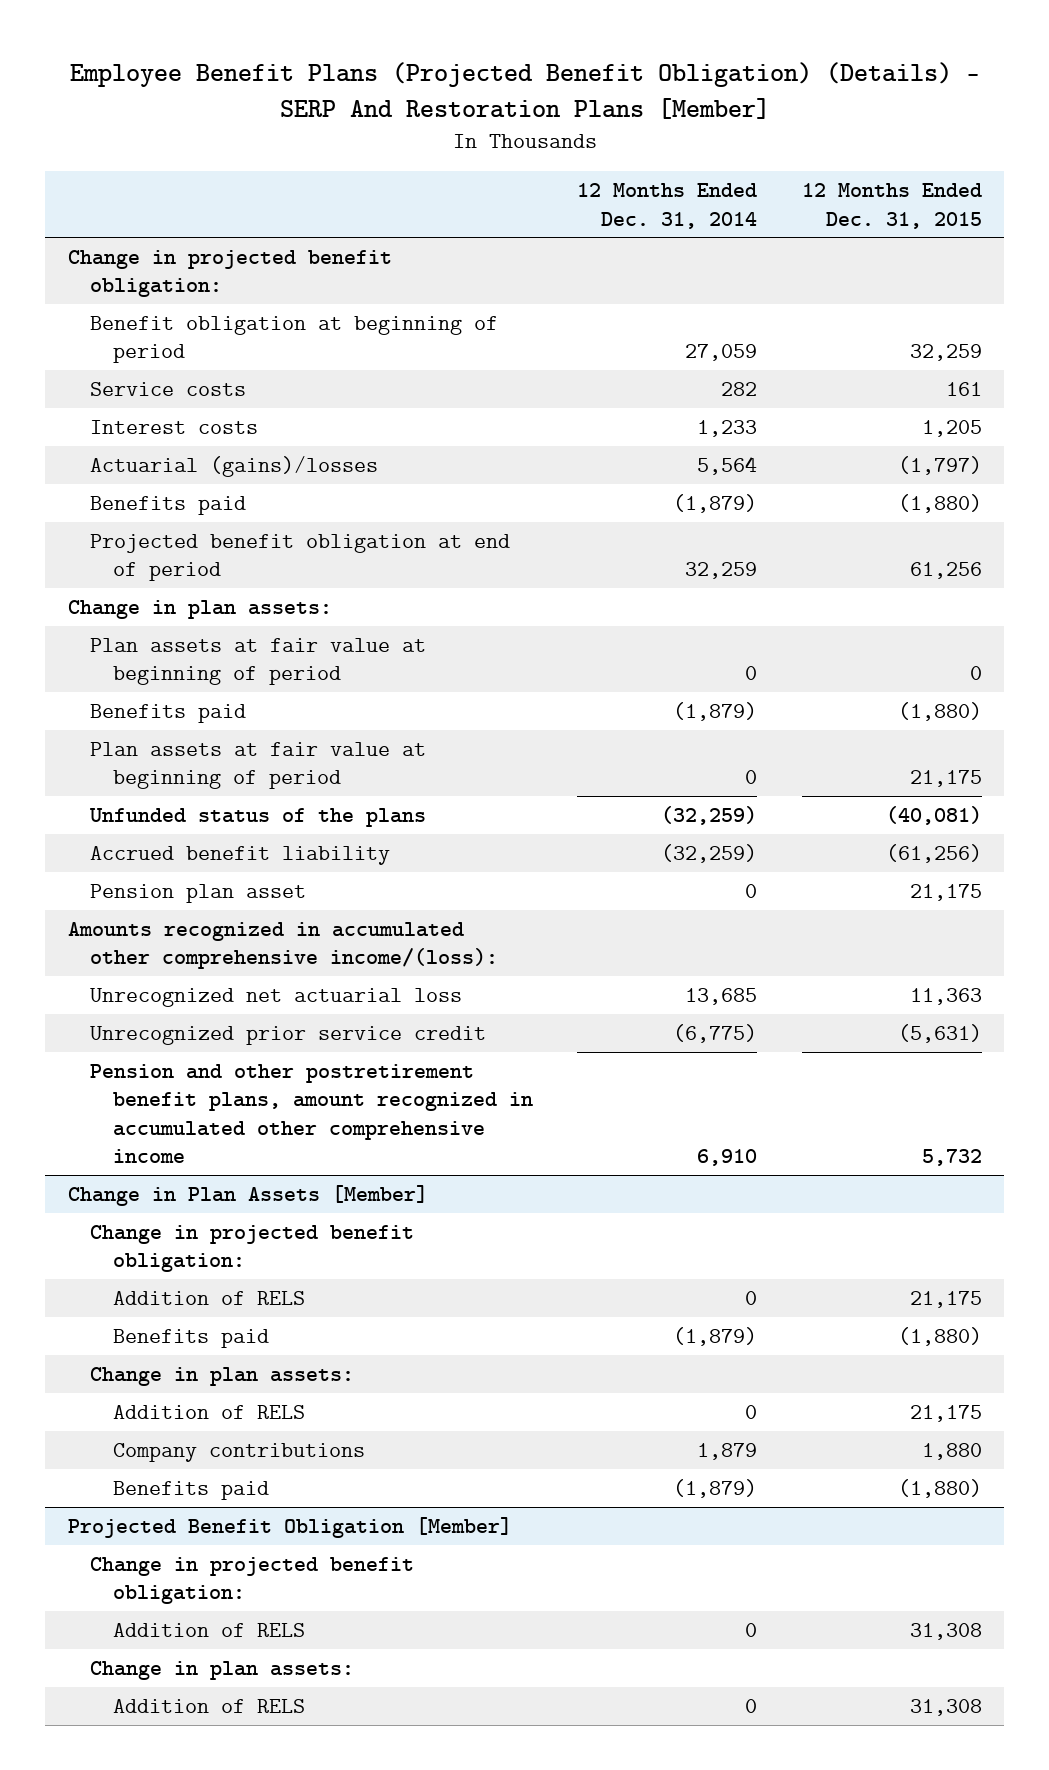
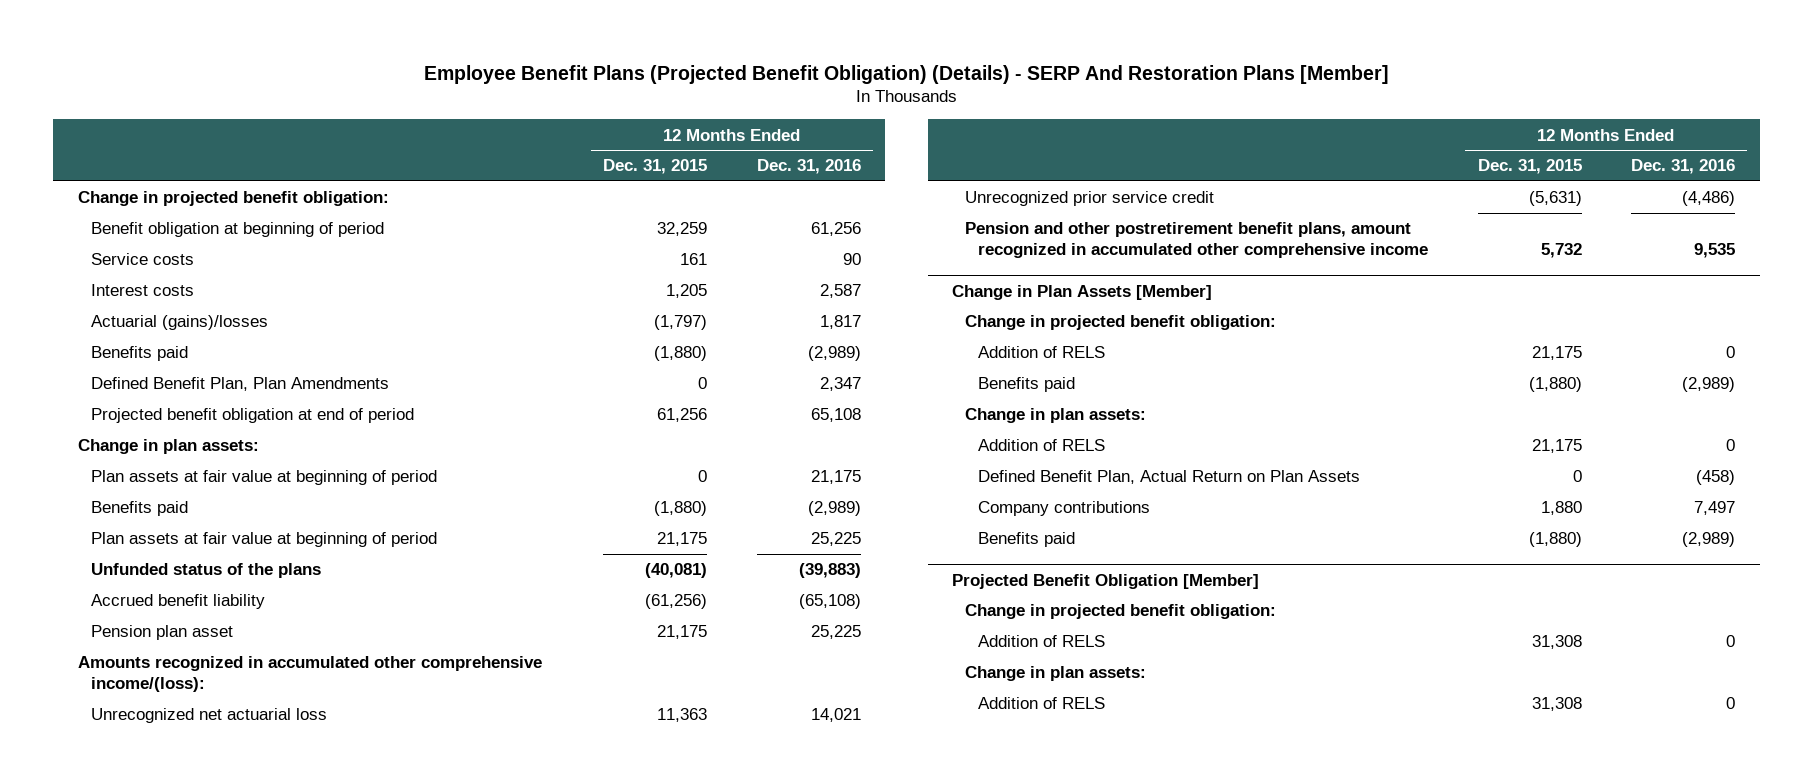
[577,183,758,229] 12 Months Ended Dec. 31, 2014 -> none
none -> [756,159,861,175] Dec. 31, 2016
none -> [90,377,389,392] Defined Benefit Plan, Plan Amendments
none -> [978,470,1361,485] Defined Benefit Plan, Actual Return on Plan Assets

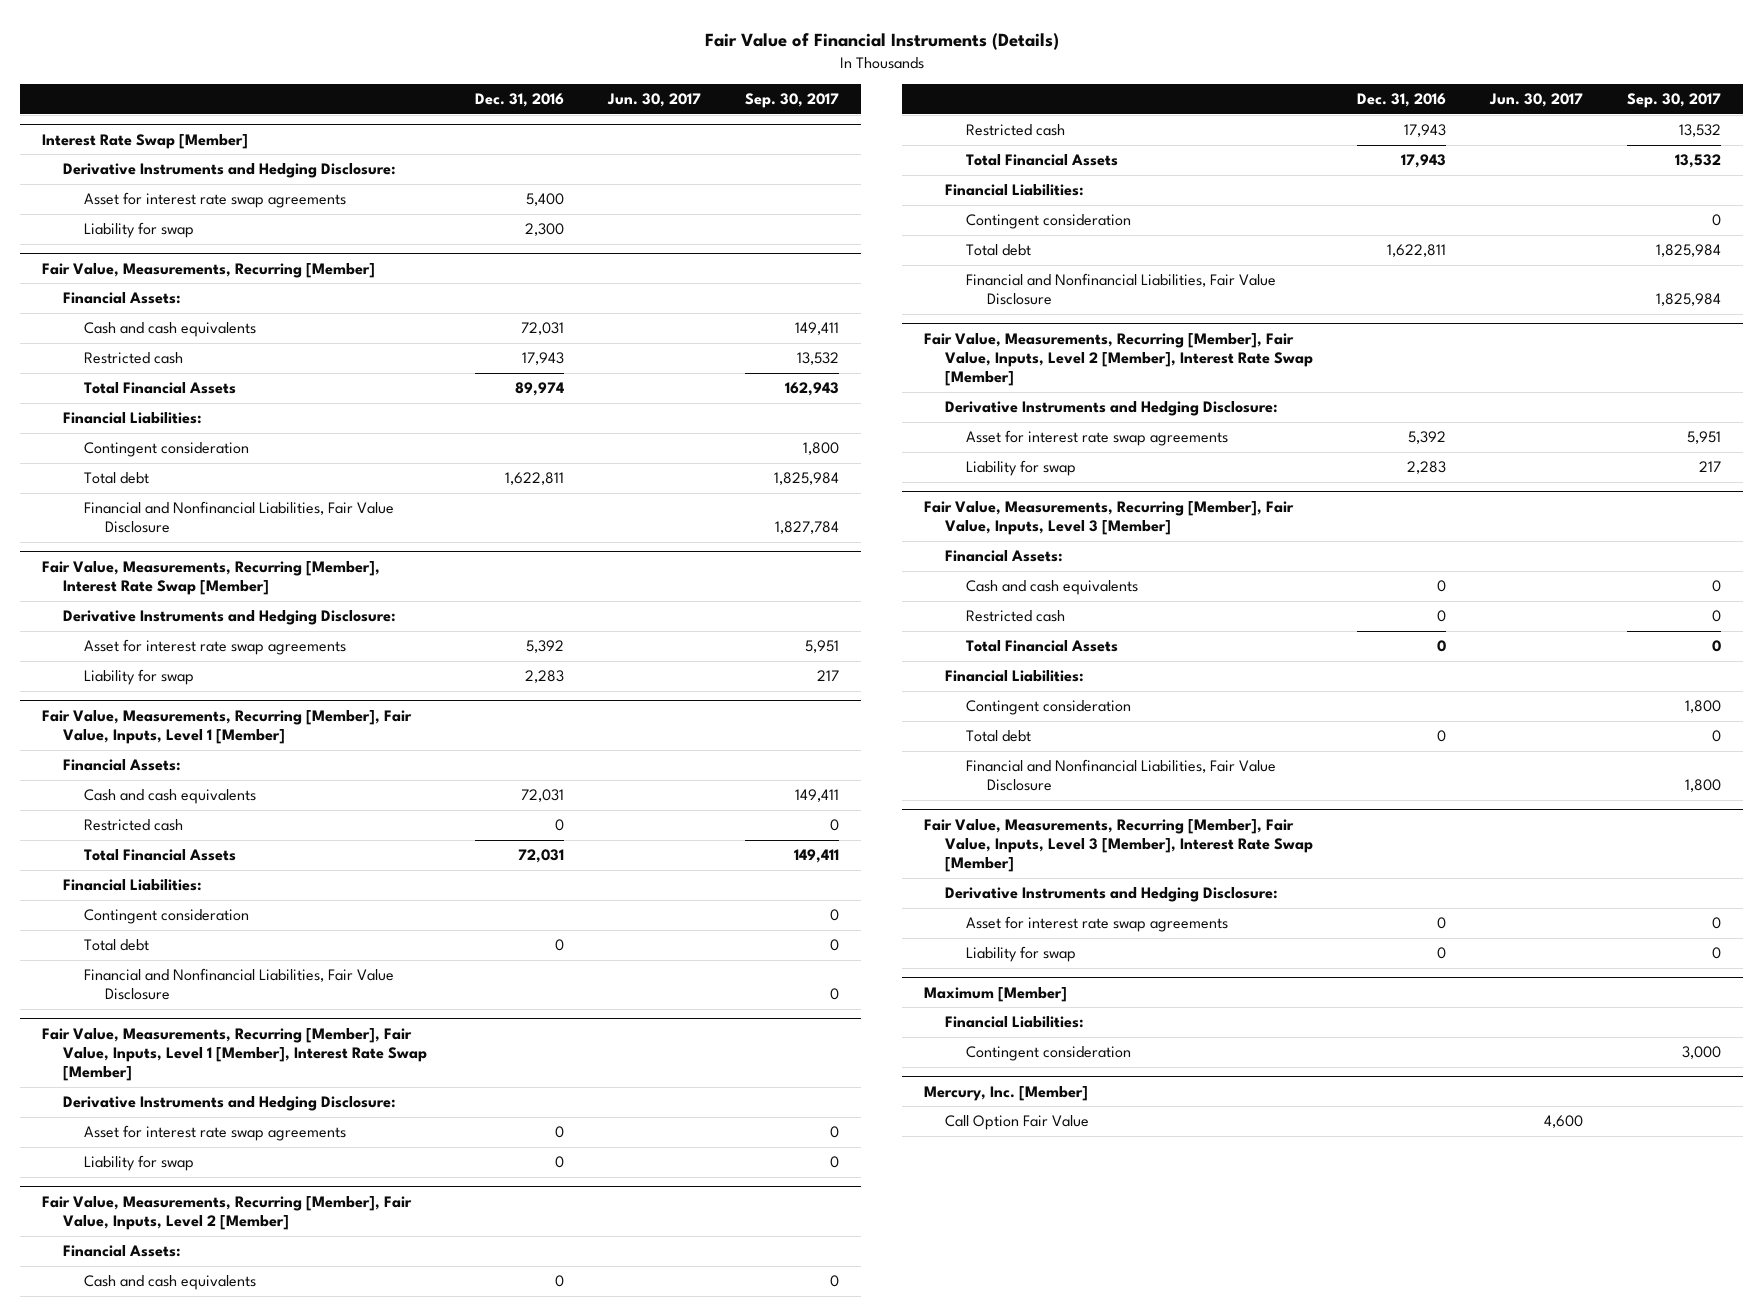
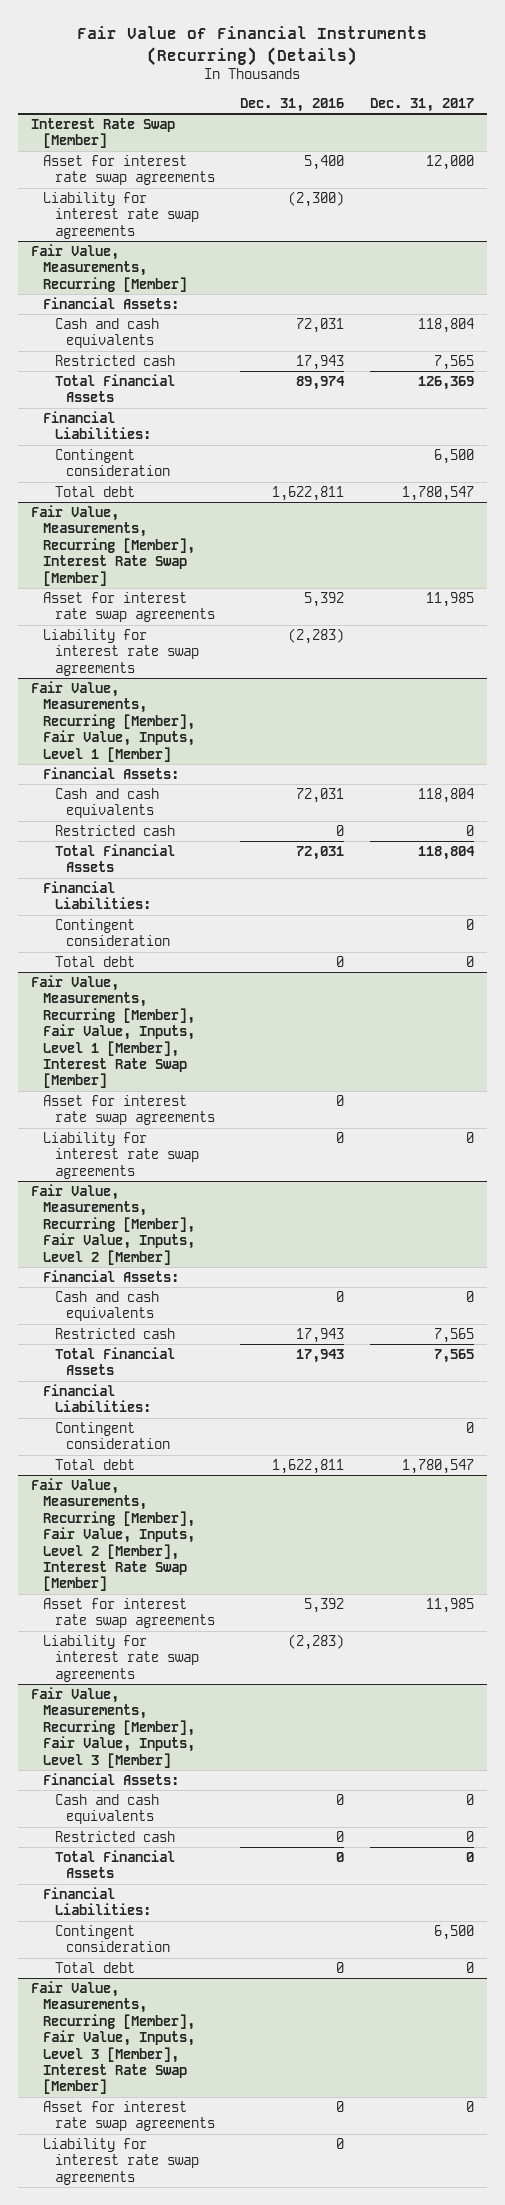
[704,32,1059,50] Fair Value of Financial Instruments (Details) -> [77,26,428,66] Fair Value of Financial Instruments (Recurring) (Details)
[607,93,702,108] Jun. 30, 2017 -> none
[745,93,840,109] Sep. 30, 2017 -> none
none -> [369,98,474,113] Dec. 31, 2017
[63,163,397,179] Derivative Instruments and Hedging Disclosure: -> none
[84,222,195,239] Liability for swap -> [42,191,199,239] Liability for interest rate swap agreements
[525,223,565,237] 2,300 -> [288,190,345,207] (2,300)
[84,501,395,534] Financial and Nonfinancial Liabilities, Fair Value Disclosure -> none
[63,610,397,626] Derivative Instruments and Hedging Disclosure: -> none
[84,669,195,686] Liability for swap -> [42,628,199,676] Liability for interest rate swap agreements
[525,670,565,684] 2,283 -> [288,627,345,644] (2,283)
[84,968,395,1001] Financial and Nonfinancial Liabilities, Fair Value Disclosure -> none
[63,1096,397,1112] Derivative Instruments and Hedging Disclosure: -> none
[84,1155,195,1172] Liability for swap -> [42,1131,199,1179] Liability for interest rate swap agreements
[966,273,1277,306] Financial and Nonfinancial Liabilities, Fair Value Disclosure -> none
[945,401,1279,417] Derivative Instruments and Hedging Disclosure: -> none
[966,460,1077,477] Liability for swap -> [42,1634,199,1682] Liability for interest rate swap agreements
[1407,461,1447,475] 2,283 -> [288,1633,345,1650] (2,283)
[966,759,1277,792] Financial and Nonfinancial Liabilities, Fair Value Disclosure -> none
[945,887,1279,903] Derivative Instruments and Hedging Disclosure: -> none
[924,986,1068,1002] Maximum [Member] -> none
[945,1016,1085,1029] Financial Liabilities: -> none
[966,1046,1132,1062] Contingent consideration -> none
[924,1085,1089,1101] Mercury, Inc. [Member] -> none
[945,1115,1090,1131] Call Option Fair Value -> none
[966,946,1077,963] Liability for swap -> [42,2137,199,2185] Liability for interest rate swap agreements

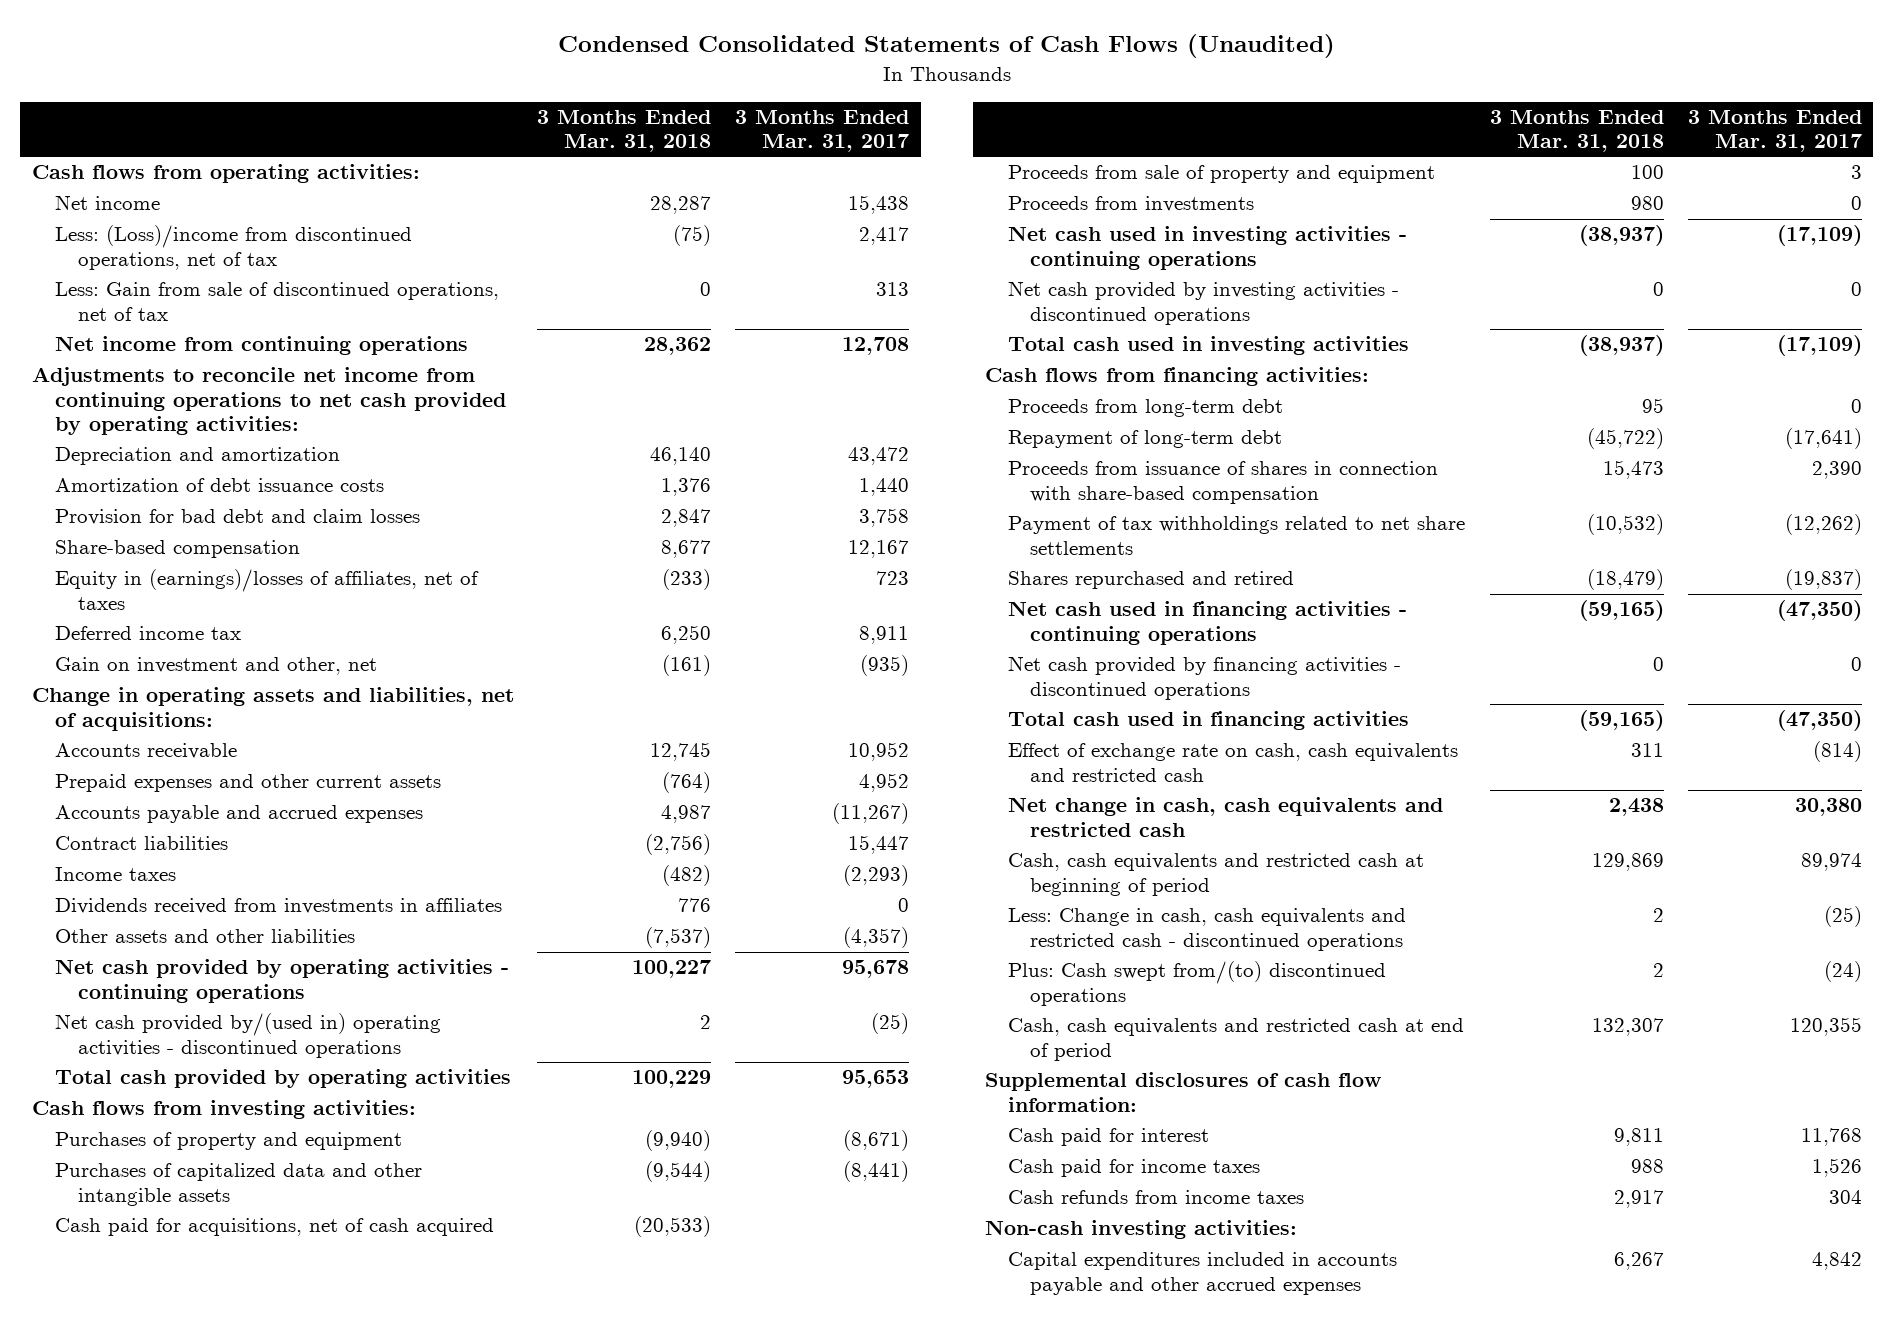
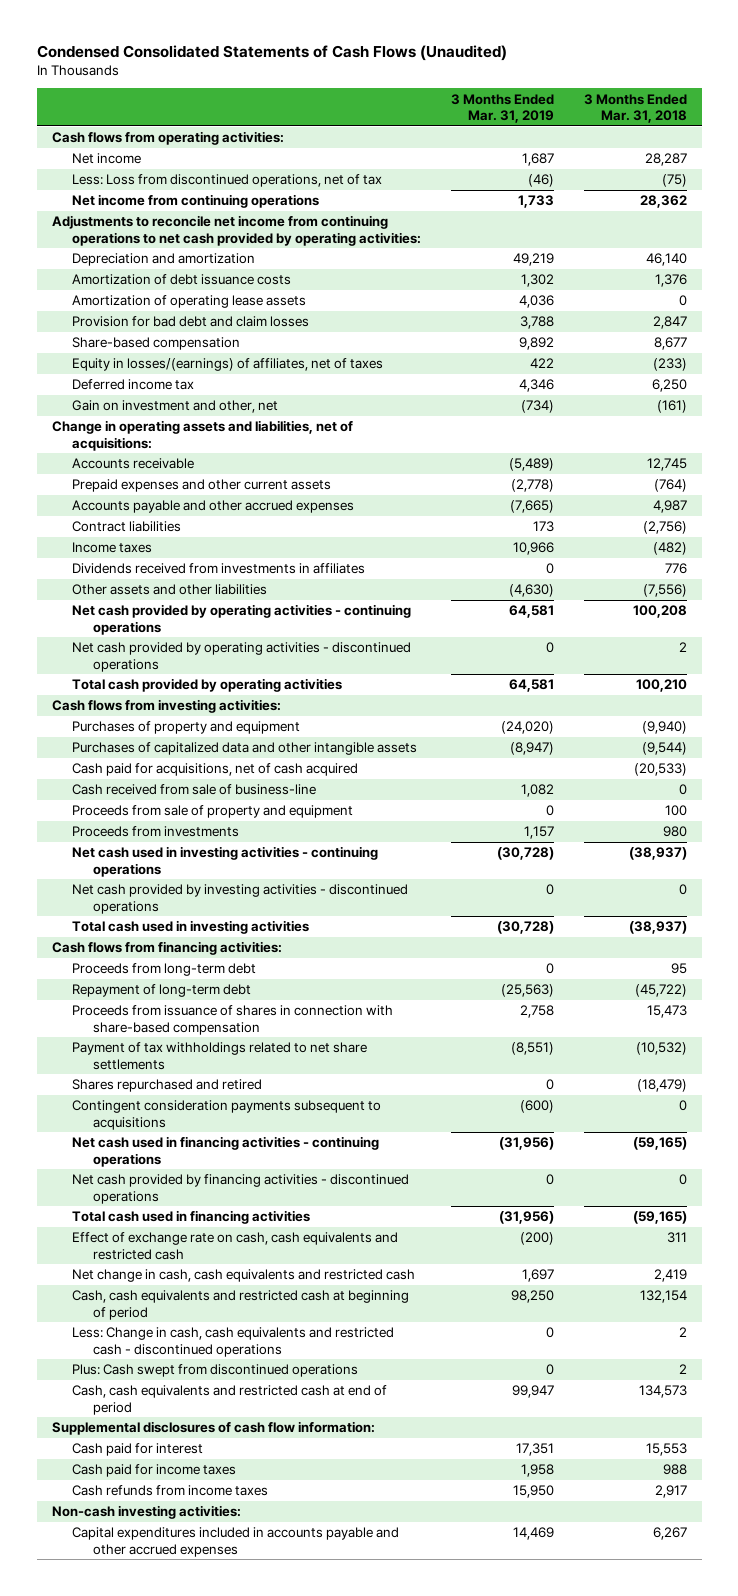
[734,110,909,153] 3 Months Ended Mar. 31, 2017 -> none
none -> [451,93,555,124] 3 Months Ended Mar. 31, 2019
[54,282,499,321] Less: Gain from sale of discontinued operations, net of tax -> none
[54,225,412,270] Less: (Loss)/income from discontinued operations, net of tax -> [72,174,383,188] Less: Loss from discontinued operations, net of tax
none -> [72,295,307,309] Amortization of operating lease assets
[54,569,479,610] Equity in (earnings)/losses of affiliates, net of taxes -> [72,358,384,372] Equity in losses/(earnings) of affiliates, net of taxes
[54,805,423,824] Accounts payable and accrued expenses -> [72,500,355,514] Accounts payable and other accrued expenses
[645,927,712,949] (7,537) -> [642,584,687,598] (7,556)
[632,960,712,979] 100,227 -> [632,605,687,619] 100,208
[54,1013,441,1058] Net cash provided by/(used in) operating activities - discontinued operations -> [72,642,412,672] Net cash provided by operating activities - discontinued operations
[632,1070,712,1089] 100,229 -> [635,679,687,693] 100,210
none -> [72,784,317,796] Cash received from sale of business-line
none -> [72,1100,382,1130] Contingent consideration payments subsequent to acquisitions
[1609,798,1665,817] 2,438 -> [653,1269,687,1283] 2,419
[1592,853,1665,872] 129,869 -> [639,1290,687,1304] 132,154
[1007,961,1386,1006] Plus: Cash swept from/(to) discontinued operations -> [72,1364,359,1378] Plus: Cash swept from discontinued operations
[1592,1018,1665,1037] 132,307 -> [638,1385,687,1399] 134,573
[1614,1128,1665,1147] 9,811 -> [645,1443,687,1457] 15,553

